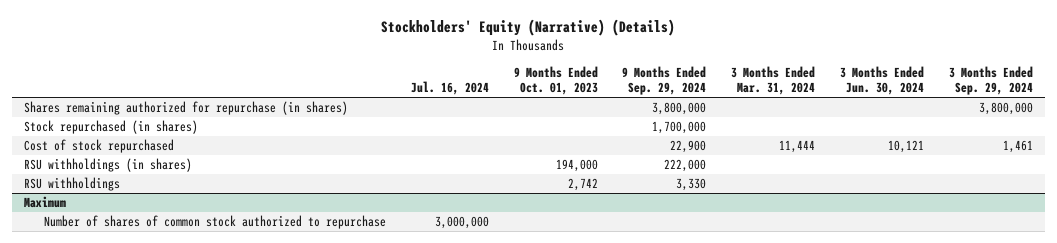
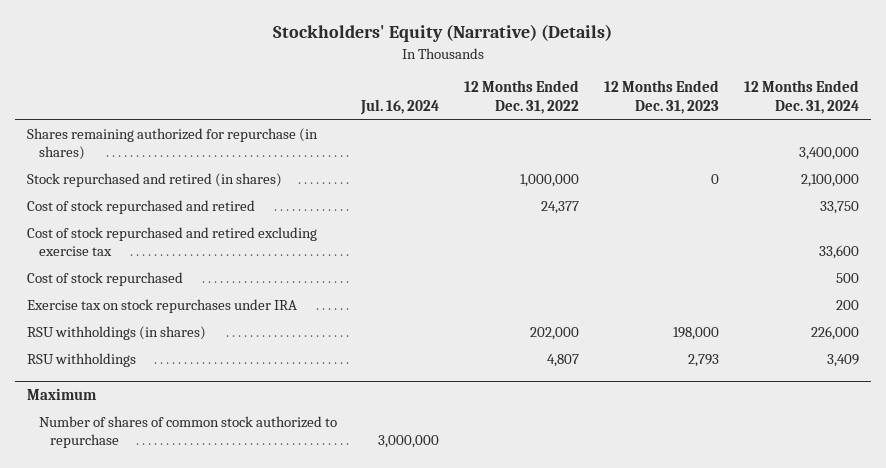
[513,65,598,96] 9 Months Ended Oct. 01, 2023 -> none
[622,65,707,96] 9 Months Ended Sep. 29, 2024 -> none
[731,65,816,96] 3 Months Ended Mar. 31, 2024 -> none
[839,65,924,96] 3 Months Ended Jun. 30, 2024 -> none
[948,65,1033,96] 3 Months Ended Sep. 29, 2024 -> none
none -> [464,80,580,114] 12 Months Ended Dec. 31, 2022
none -> [603,80,719,114] 12 Months Ended Dec. 31, 2023
none -> [743,80,859,114] 12 Months Ended Dec. 31, 2024
[24,120,199,135] Stock repurchased (in shares) -> [27,172,283,187] Stock repurchased and retired (in shares)
none -> [27,199,256,214] Cost of stock repurchased and retired
none -> [27,226,318,256] Cost of stock repurchased and retired excluding exercise tax
none -> [27,298,298,313] Exercise tax on stock repurchases under IRA

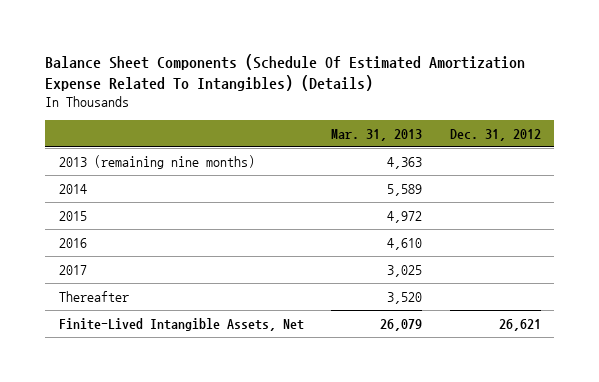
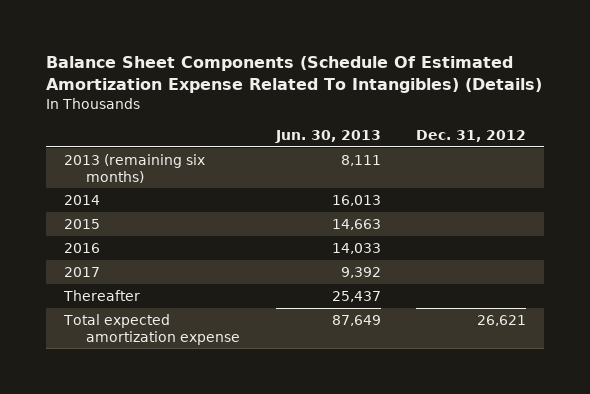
[331,128,423,141] Mar. 31, 2013 -> none
none -> [274,129,381,143] Jun. 30, 2013
[58,154,255,169] 2013 (remaining nine months) -> [63,153,205,183] 2013 (remaining six months)
[58,317,304,331] Finite-Lived Intangible Assets, Net -> [62,313,240,345] Total expected amortization expense

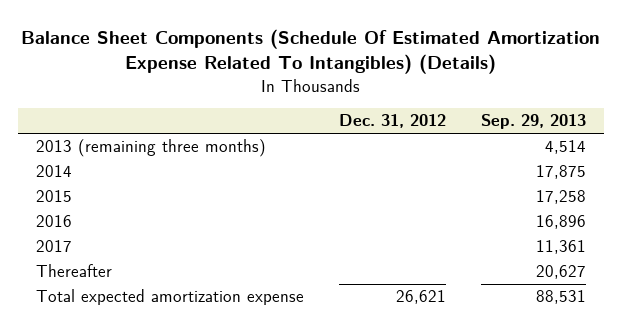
[274,129,381,143] Jun. 30, 2013 -> none
none -> [481,114,587,130] Sep. 29, 2013
[63,153,205,183] 2013 (remaining six months) -> [35,139,266,158] 2013 (remaining three months)

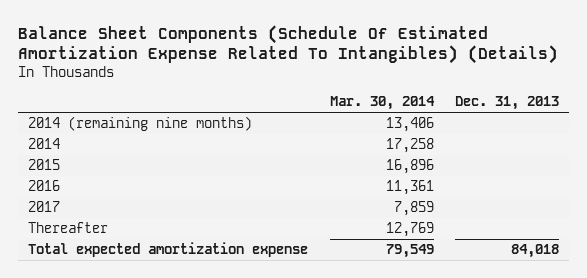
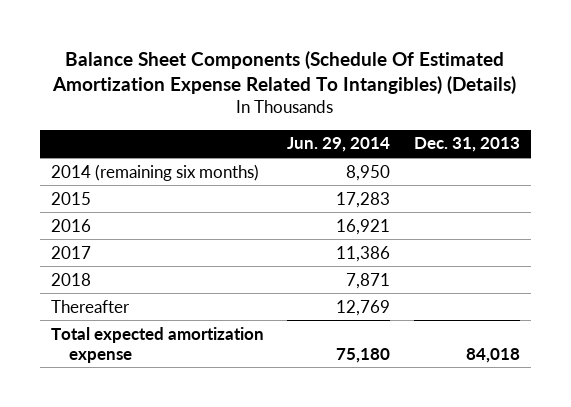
[329,96,435,111] Mar. 30, 2014 -> none
none -> [287,137,391,153] Jun. 29, 2014
[28,138,61,150] 2014 -> none
[28,116,253,132] 2014 (remaining nine months) -> [51,163,260,181] 2014 (remaining six months)
none -> [51,272,92,286] 2018

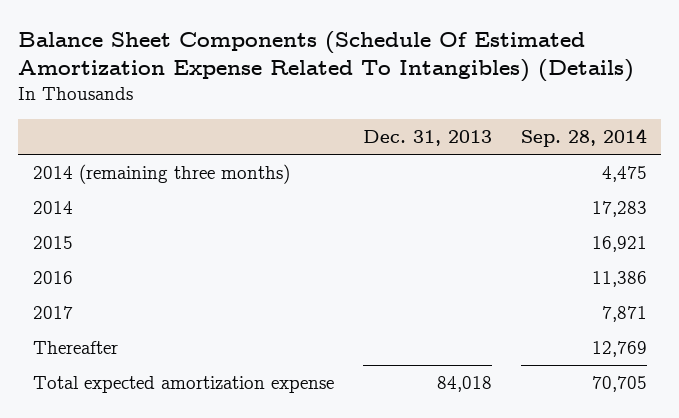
[287,137,391,153] Jun. 29, 2014 -> none
none -> [520,127,647,147] Sep. 28, 2014
[51,163,260,181] 2014 (remaining six months) -> [32,163,290,184] 2014 (remaining three months)
none -> [32,200,73,214] 2014
[51,272,92,286] 2018 -> none

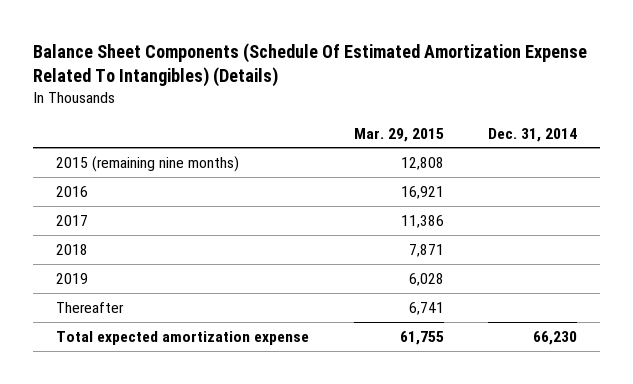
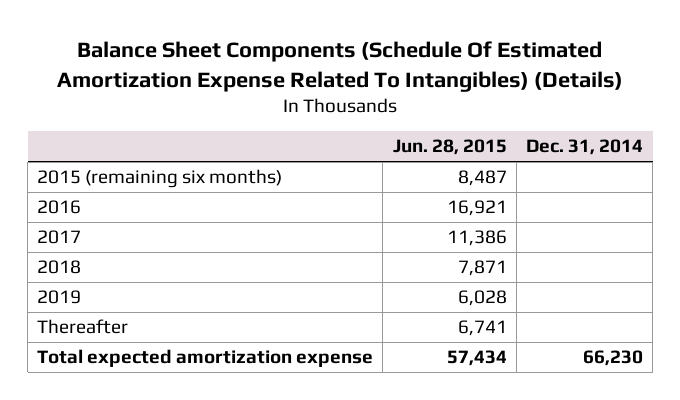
[353,127,444,142] Mar. 29, 2015 -> none
none -> [392,139,507,156] Jun. 28, 2015
[55,156,239,173] 2015 (remaining nine months) -> [37,169,283,189] 2015 (remaining six months)

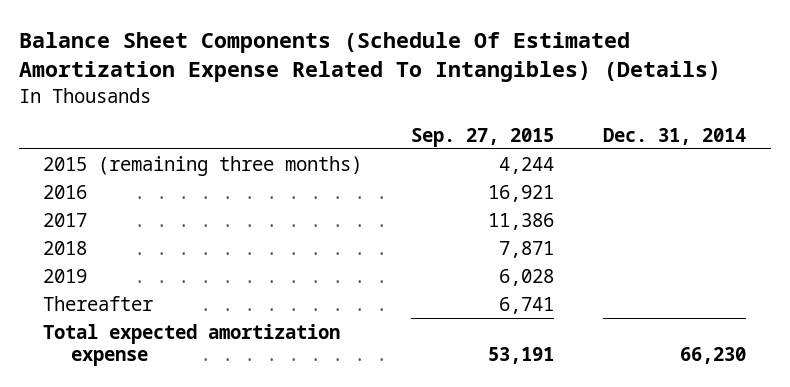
[392,139,507,156] Jun. 28, 2015 -> none
none -> [411,127,555,147] Sep. 27, 2015
[37,169,283,189] 2015 (remaining six months) -> [43,155,363,176] 2015 (remaining three months)

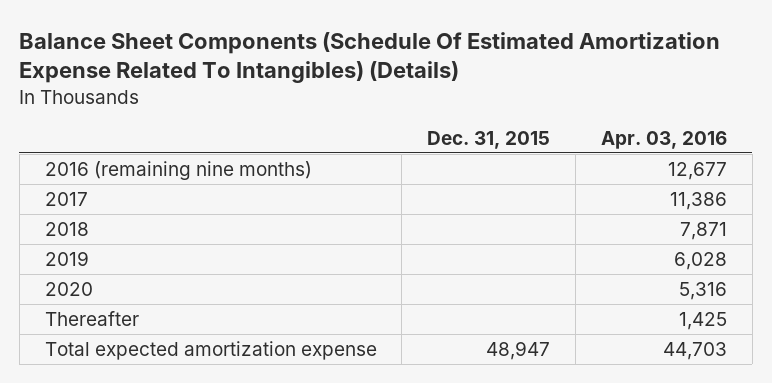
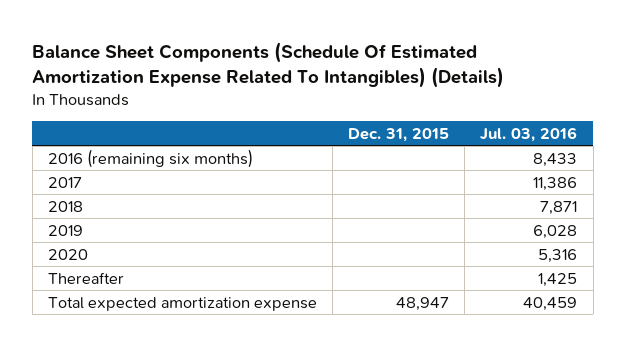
[600,130,727,149] Apr. 03, 2016 -> none
none -> [480,126,578,142] Jul. 03, 2016
[44,160,312,180] 2016 (remaining nine months) -> [48,148,254,168] 2016 (remaining six months)

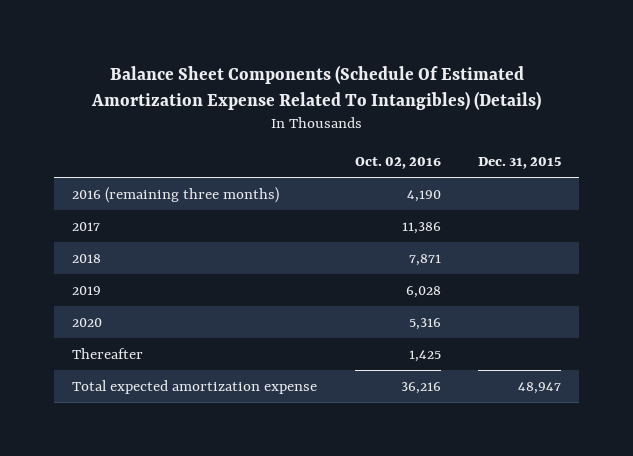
[480,126,578,142] Jul. 03, 2016 -> none
none -> [354,156,441,169] Oct. 02, 2016
[48,148,254,168] 2016 (remaining six months) -> [72,186,280,203] 2016 (remaining three months)

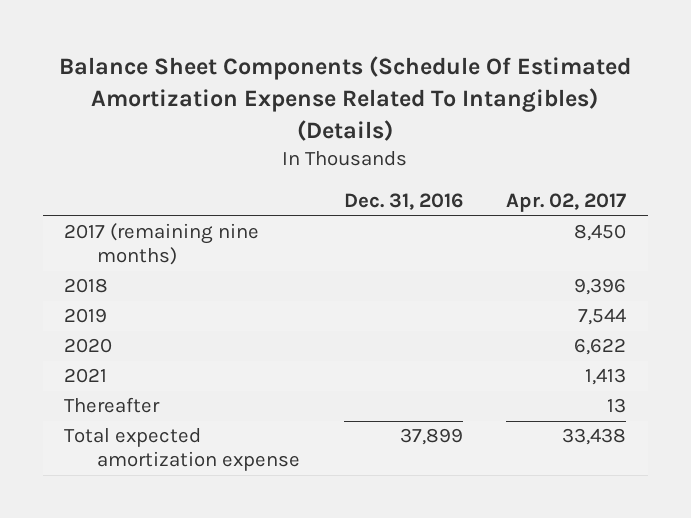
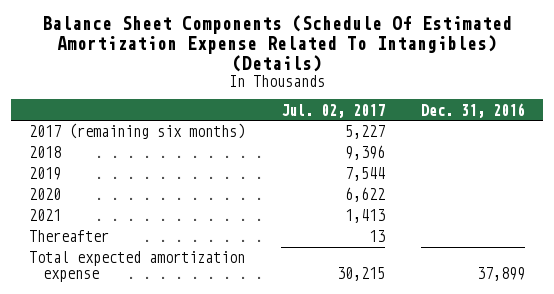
[506,193,627,213] Apr. 02, 2017 -> none
none -> [280,103,385,118] Jul. 02, 2017
[64,223,260,266] 2017 (remaining nine months) -> [28,123,245,140] 2017 (remaining six months)

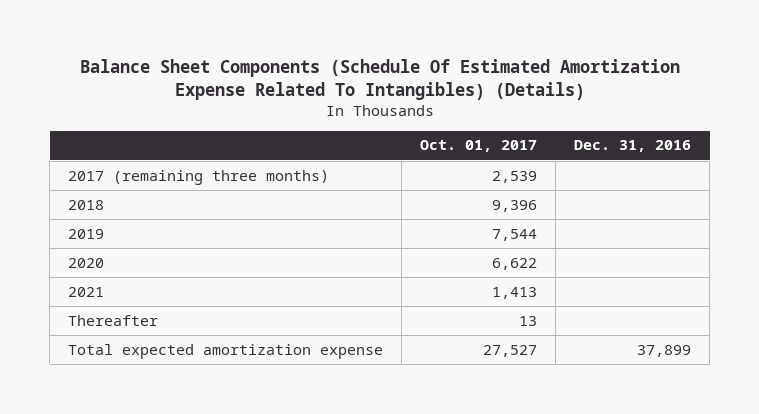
[280,103,385,118] Jul. 02, 2017 -> none
none -> [420,140,538,153] Oct. 01, 2017
[28,123,245,140] 2017 (remaining six months) -> [68,169,330,185] 2017 (remaining three months)

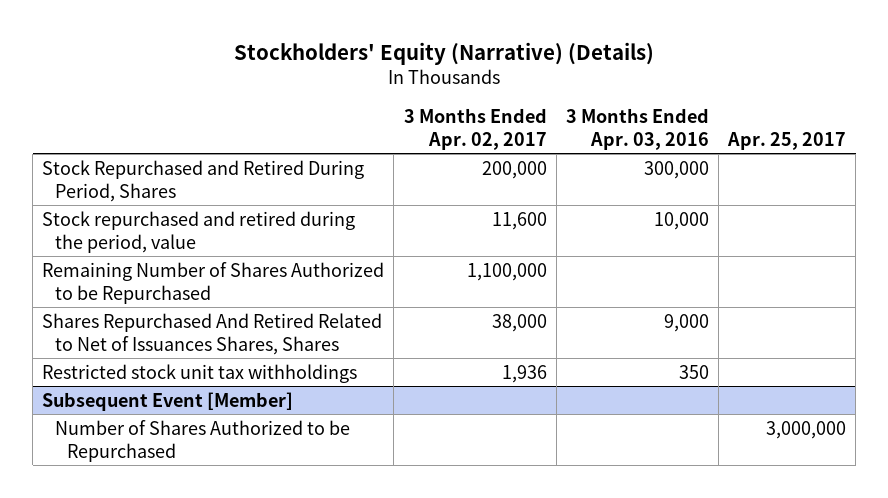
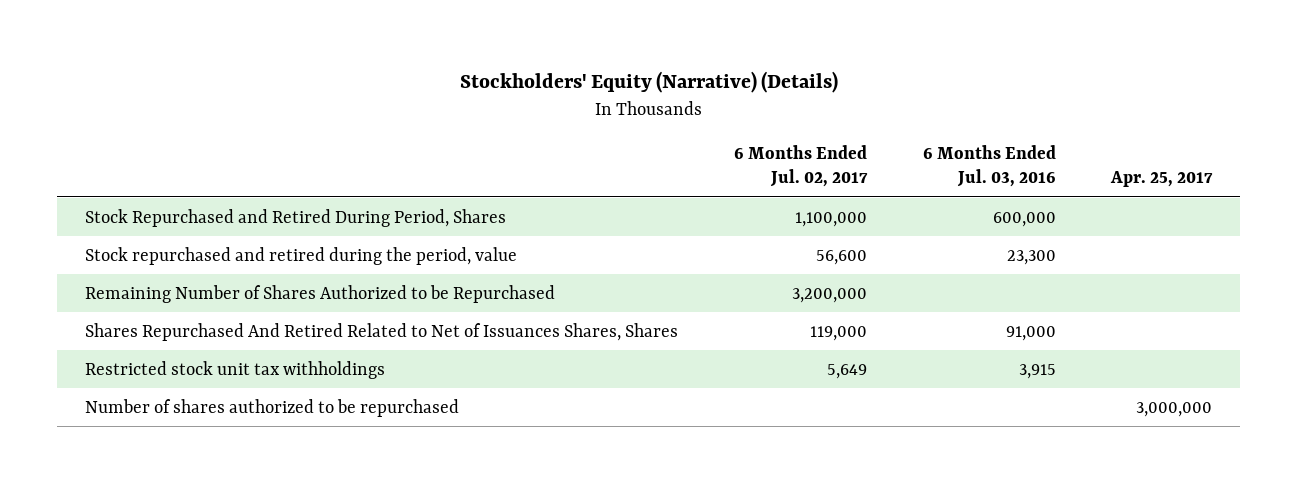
[403,107,547,150] 3 Months Ended Apr. 02, 2017 -> none
[565,107,709,150] 3 Months Ended Apr. 03, 2016 -> none
none -> [733,145,868,188] 6 Months Ended Jul. 02, 2017
none -> [922,145,1056,188] 6 Months Ended Jul. 03, 2016
[42,391,294,411] Subsequent Event [Member] -> none
[54,419,350,462] Number of Shares Authorized to be Repurchased -> none
none -> [84,398,459,417] Number of shares authorized to be repurchased

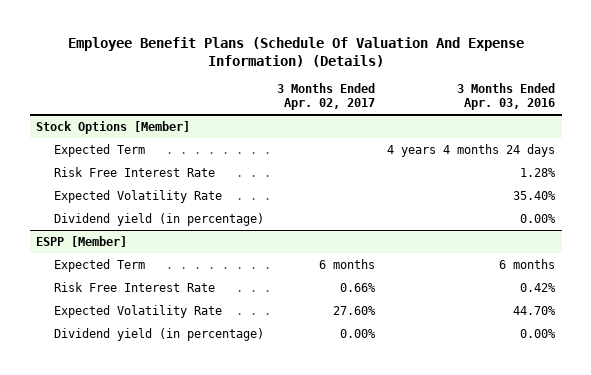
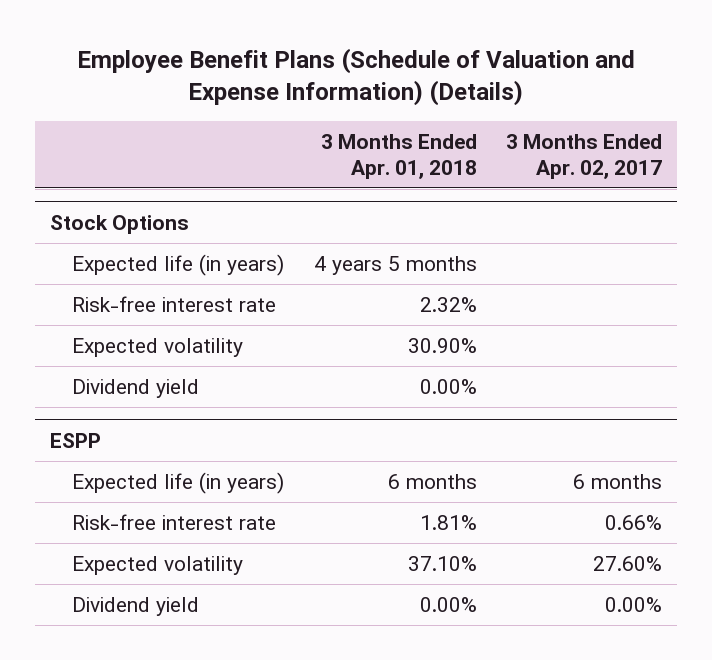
[67,36,524,67] Employee Benefit Plans (Schedule Of Valuation And Expense Information) (Details) -> [77,47,636,107] Employee Benefit Plans (Schedule of Valuation and Expense Information) (Details)
[457,83,556,111] 3 Months Ended Apr. 03, 2016 -> none
none -> [320,134,477,179] 3 Months Ended Apr. 01, 2018
[35,120,190,134] Stock Options [Member] -> [50,214,190,234] Stock Options
[54,143,146,157] Expected Term -> [72,253,285,276] Expected life (in years)
[54,166,216,177] Risk Free Interest Rate -> [72,295,277,312] Risk-free interest rate
[54,189,223,203] Expected Volatility Rate -> [72,337,244,357] Expected volatility
[54,212,265,226] Dividend yield (in percentage) -> [72,378,200,398] Dividend yield
[35,235,127,247] ESPP [Member] -> [50,432,102,448] ESPP
[54,258,146,272] Expected Term -> [72,471,285,494] Expected life (in years)
[54,281,216,292] Risk Free Interest Rate -> [72,513,277,530] Risk-free interest rate
[54,304,223,318] Expected Volatility Rate -> [72,555,244,575] Expected volatility
[54,327,265,341] Dividend yield (in percentage) -> [72,596,200,616] Dividend yield

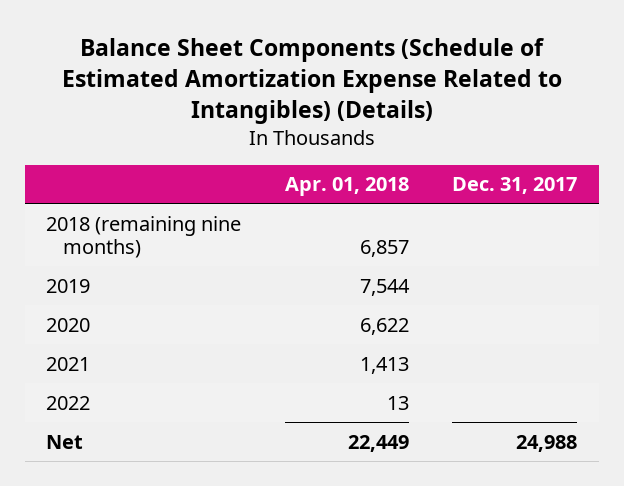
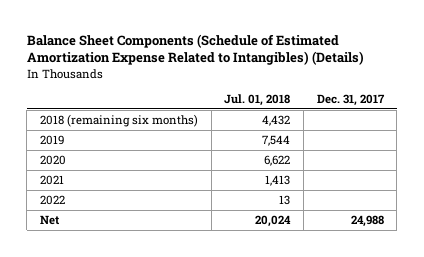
[284,177,409,197] Apr. 01, 2018 -> none
none -> [224,93,291,106] Jul. 01, 2018
[46,215,242,259] 2018 (remaining nine months) -> [40,114,199,128] 2018 (remaining six months)

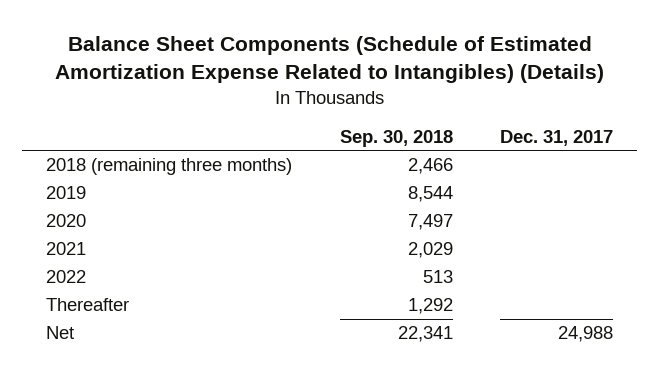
[224,93,291,106] Jul. 01, 2018 -> none
none -> [339,129,453,147] Sep. 30, 2018
[40,114,199,128] 2018 (remaining six months) -> [46,158,293,176] 2018 (remaining three months)
none -> [46,298,130,312] Thereafter

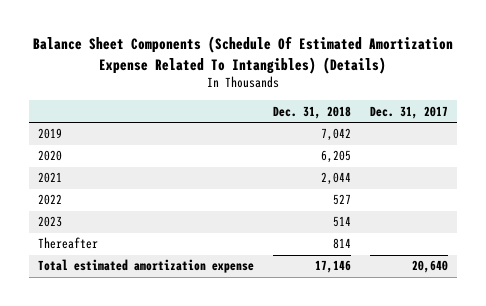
[54,35,604,84] Balance Sheet Components (Schedule of Estimated Amortization Expense Related to Intangibles) (Details) -> [33,36,454,74] Balance Sheet Components (Schedule Of Estimated Amortization Expense Related To Intangibles) (Details)
[339,129,453,147] Sep. 30, 2018 -> none
none -> [273,105,352,119] Dec. 31, 2018
[46,158,293,176] 2018 (remaining three months) -> none
none -> [38,216,63,228] 2023
[46,326,75,340] Net -> none
none -> [38,259,255,274] Total estimated amortization expense

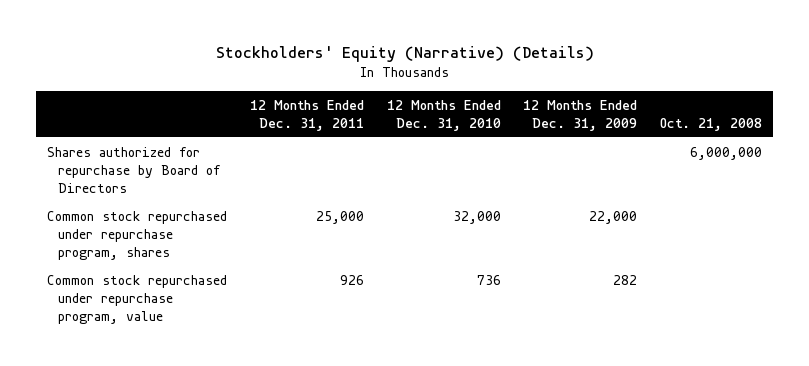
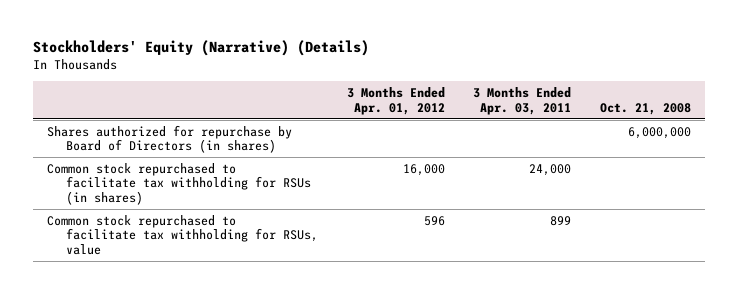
[249,99,364,131] 12 Months Ended Dec. 31, 2011 -> none
[386,99,501,131] 12 Months Ended Dec. 31, 2010 -> none
[523,99,638,131] 12 Months Ended Dec. 31, 2009 -> none
none -> [346,87,445,115] 3 Months Ended Apr. 01, 2012
none -> [473,87,572,115] 3 Months Ended Apr. 03, 2011
[47,146,221,193] Shares authorized for repurchase by Board of Directors -> [47,124,293,154] Shares authorized for repurchase by Board of Directors (in shares)
[47,210,228,260] Common stock repurchased under repurchase program, shares -> [47,162,312,206] Common stock repurchased to facilitate tax withholding for RSUs (in shares)
[47,274,228,324] Common stock repurchased under repurchase program, value -> [47,214,319,256] Common stock repurchased to facilitate tax withholding for RSUs, value

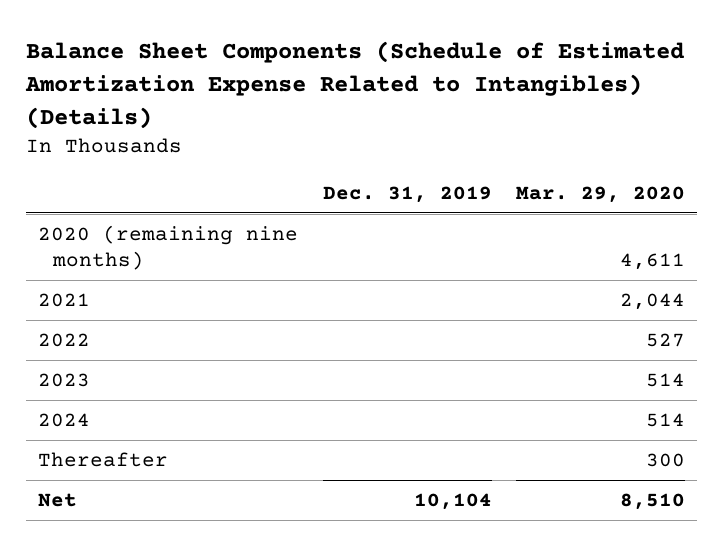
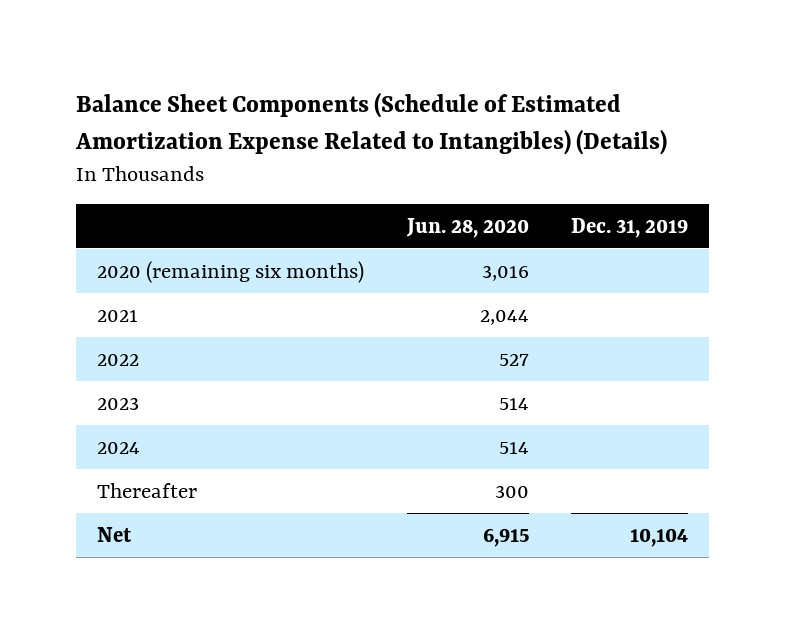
[515,185,685,203] Mar. 29, 2020 -> none
none -> [405,217,529,238] Jun. 28, 2020
[38,224,299,271] 2020 (remaining nine months) -> [97,260,365,283] 2020 (remaining six months)

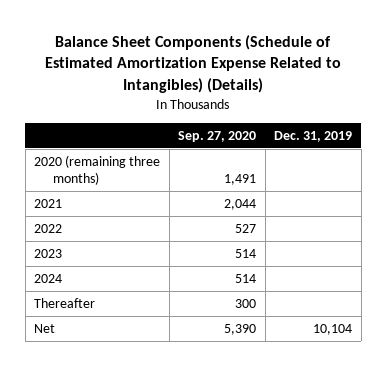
[405,217,529,238] Jun. 28, 2020 -> none
none -> [178,130,257,142] Sep. 27, 2020
[97,260,365,283] 2020 (remaining six months) -> [34,155,161,186] 2020 (remaining three months)

